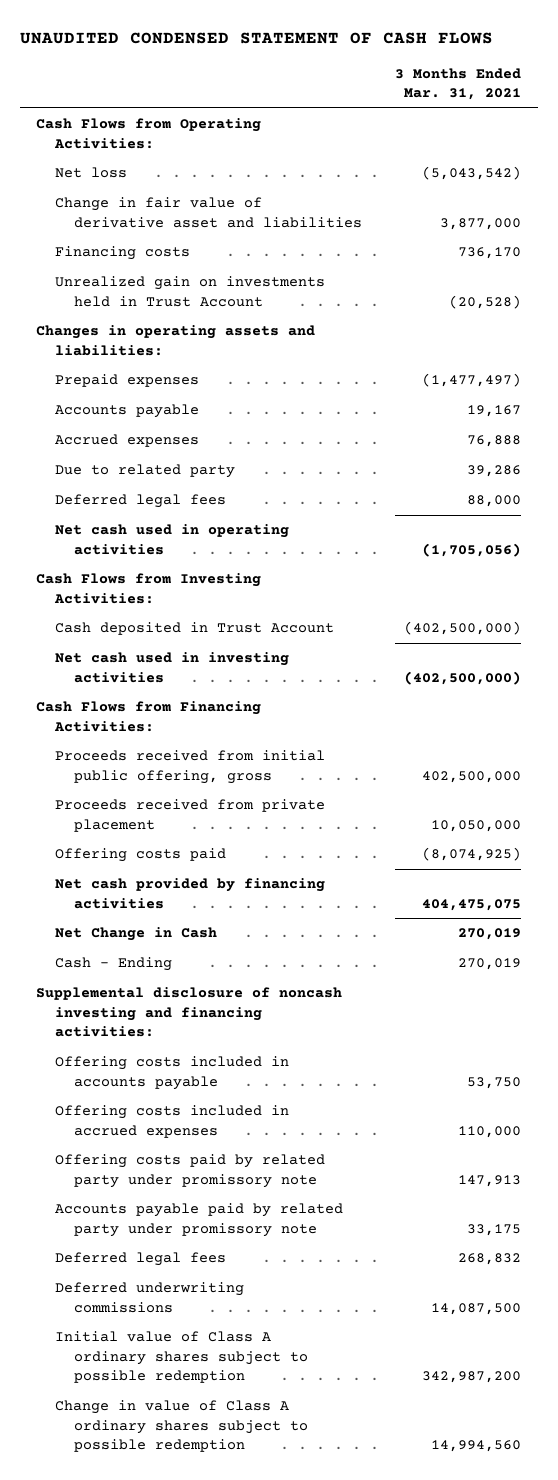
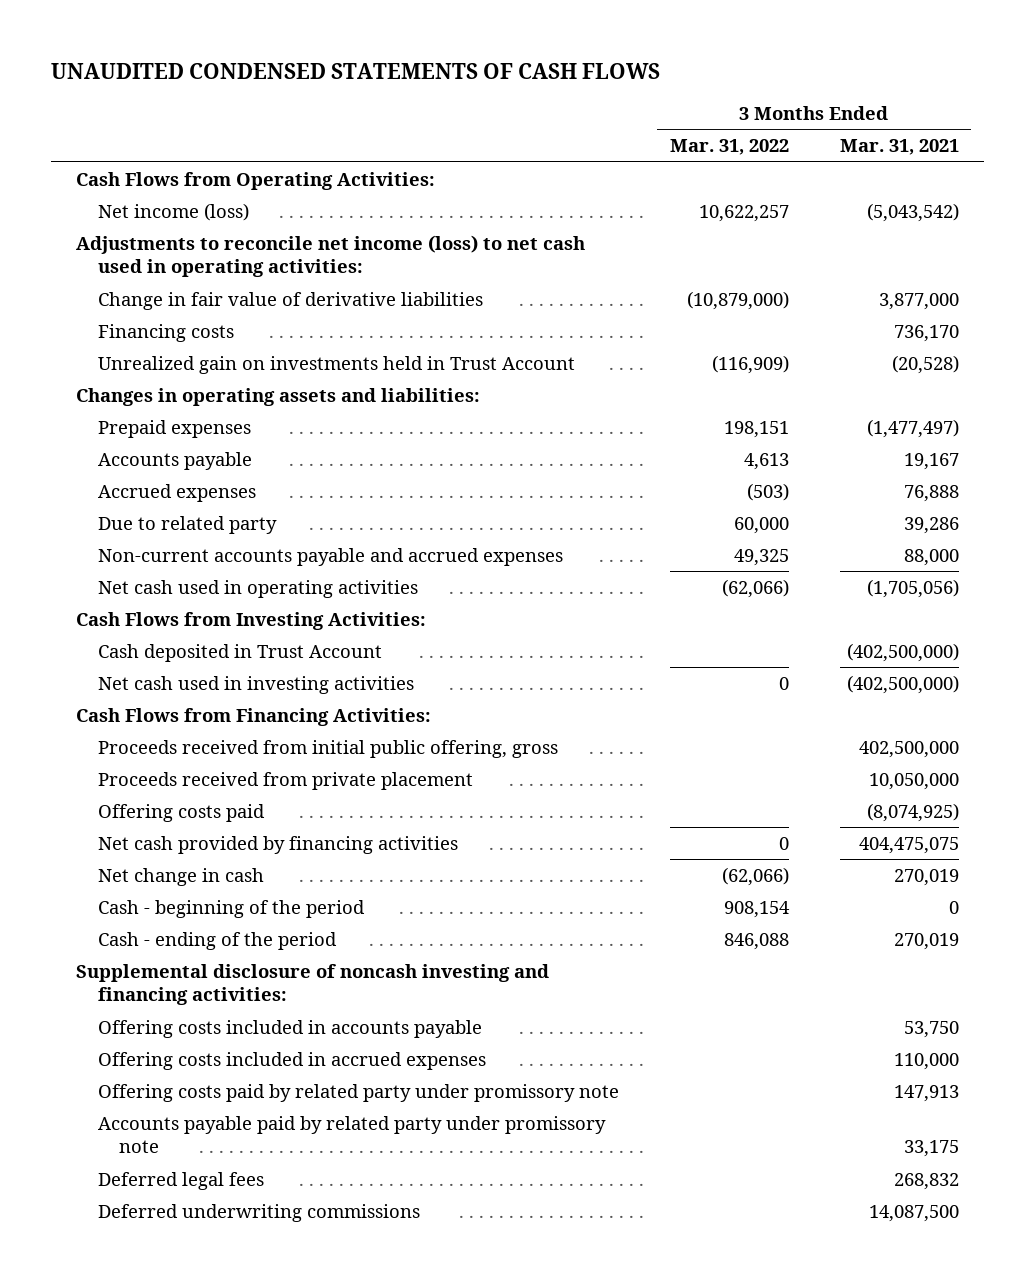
[19,32,493,45] UNAUDITED CONDENSED STATEMENT OF CASH FLOWS -> [50,63,660,80] UNAUDITED CONDENSED STATEMENTS OF CASH FLOWS
none -> [669,139,789,156] Mar. 31, 2022
[55,167,128,179] Net loss -> [97,202,249,221] Net income (loss)
none -> [76,234,586,278] Adjustments to reconcile net income (loss) to net cash used in operating activities:
[55,197,363,228] Change in fair value of derivative asset and liabilities -> [97,291,483,310] Change in fair value of derivative liabilities
[55,494,227,509] Deferred legal fees -> none
none -> [97,547,563,566] Non-current accounts payable and accrued expenses
[55,927,218,942] Net Change in Cash -> [97,867,264,886] Net change in cash
none -> [97,899,365,918] Cash - beginning of the period
[55,957,173,972] Cash - Ending -> [97,931,337,950] Cash - ending of the period
[55,1331,309,1384] Initial value of Class A ordinary shares subject to possible redemption -> none
[55,1400,309,1453] Change in value of Class A ordinary shares subject to possible redemption -> none

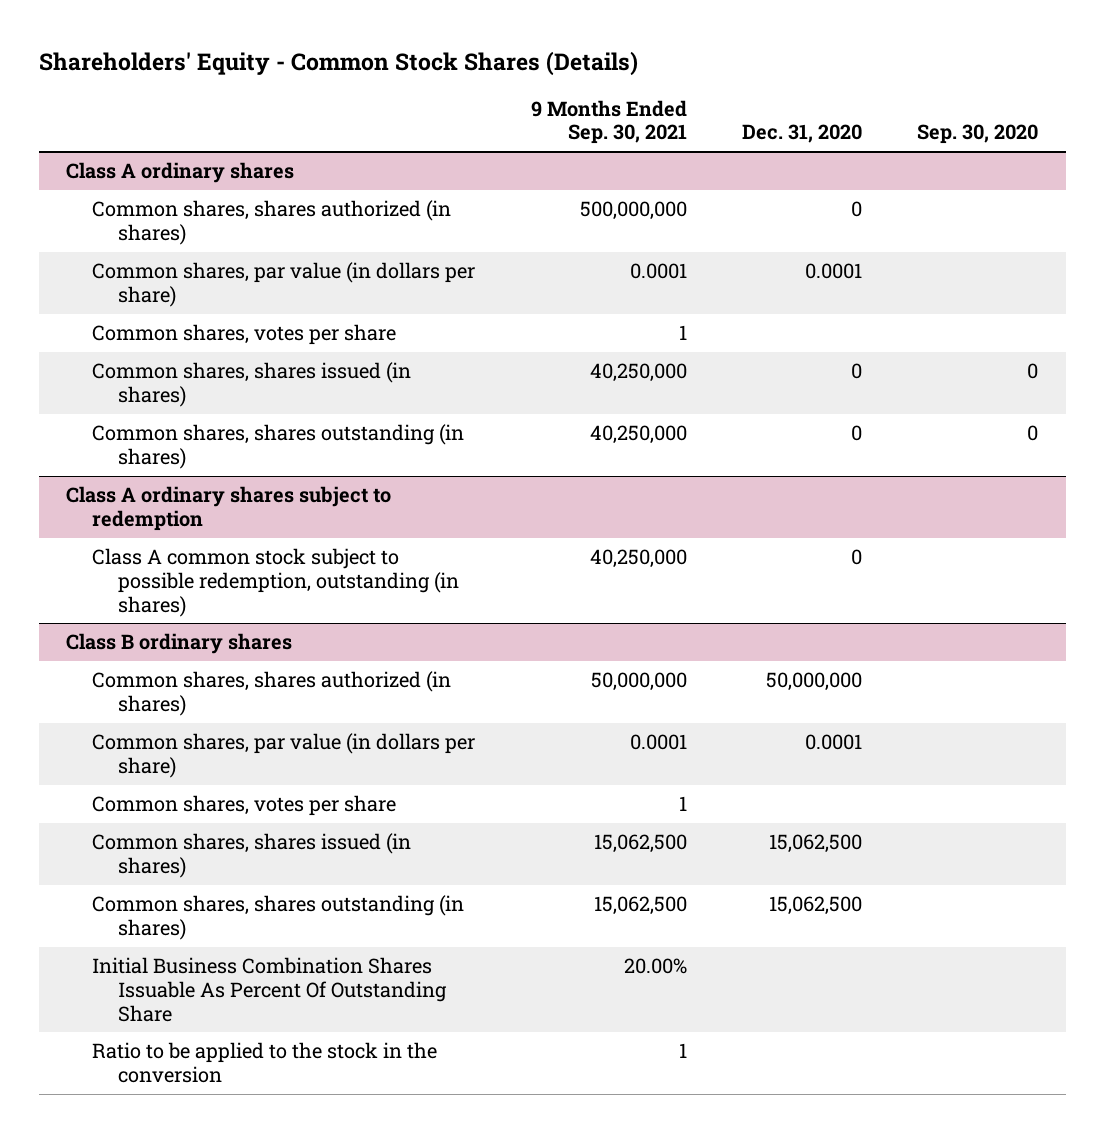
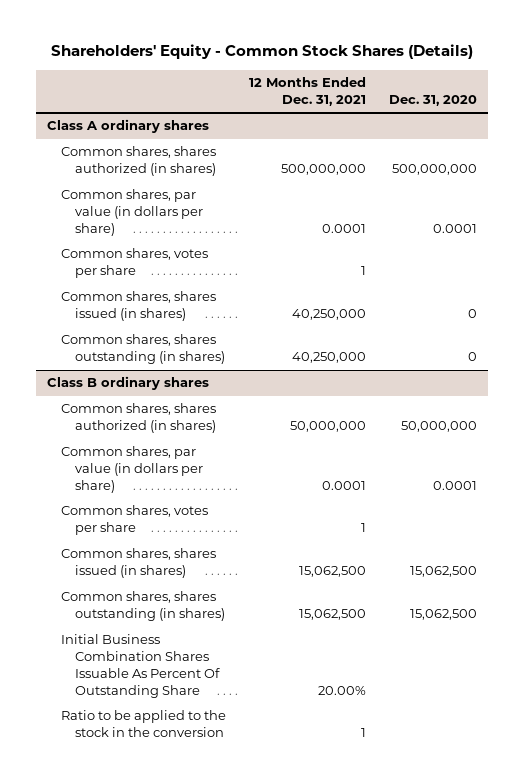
[530,99,687,145] 9 Months Ended Sep. 30, 2021 -> none
[917,124,1039,145] Sep. 30, 2020 -> none
none -> [249,77,367,107] 12 Months Ended Dec. 31, 2021
[850,201,862,218] 0 -> [392,164,478,176] 500,000,000
[66,486,392,531] Class A ordinary shares subject to redemption -> none
[92,548,459,617] Class A common stock subject to possible redemption, outstanding (in shares) -> none

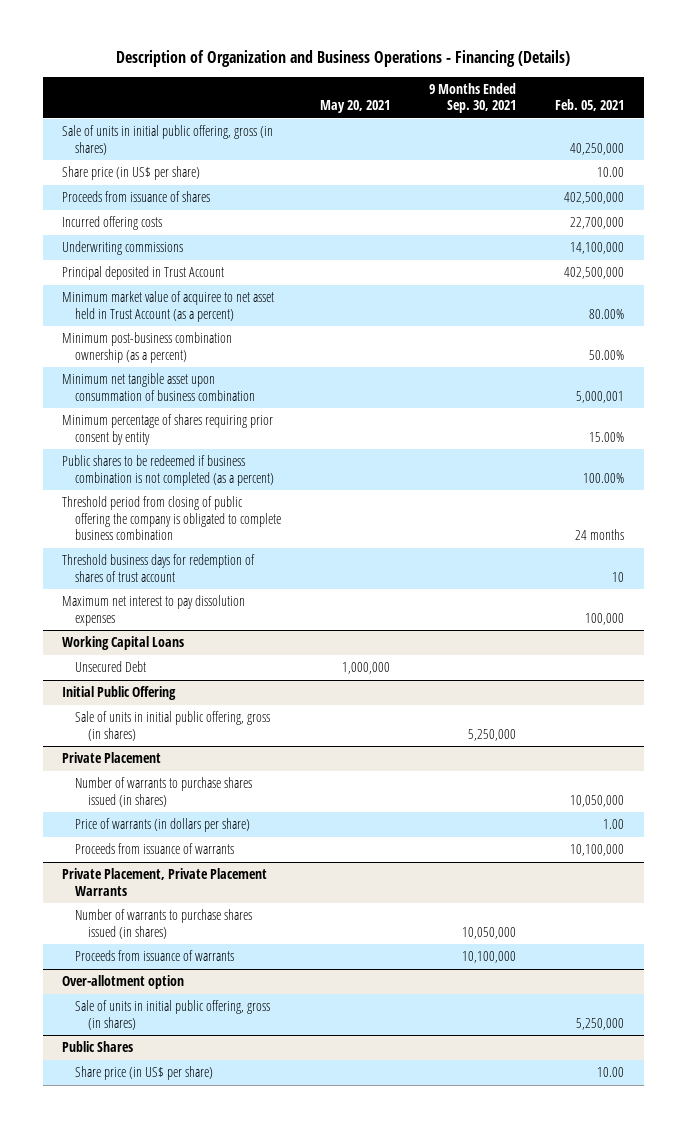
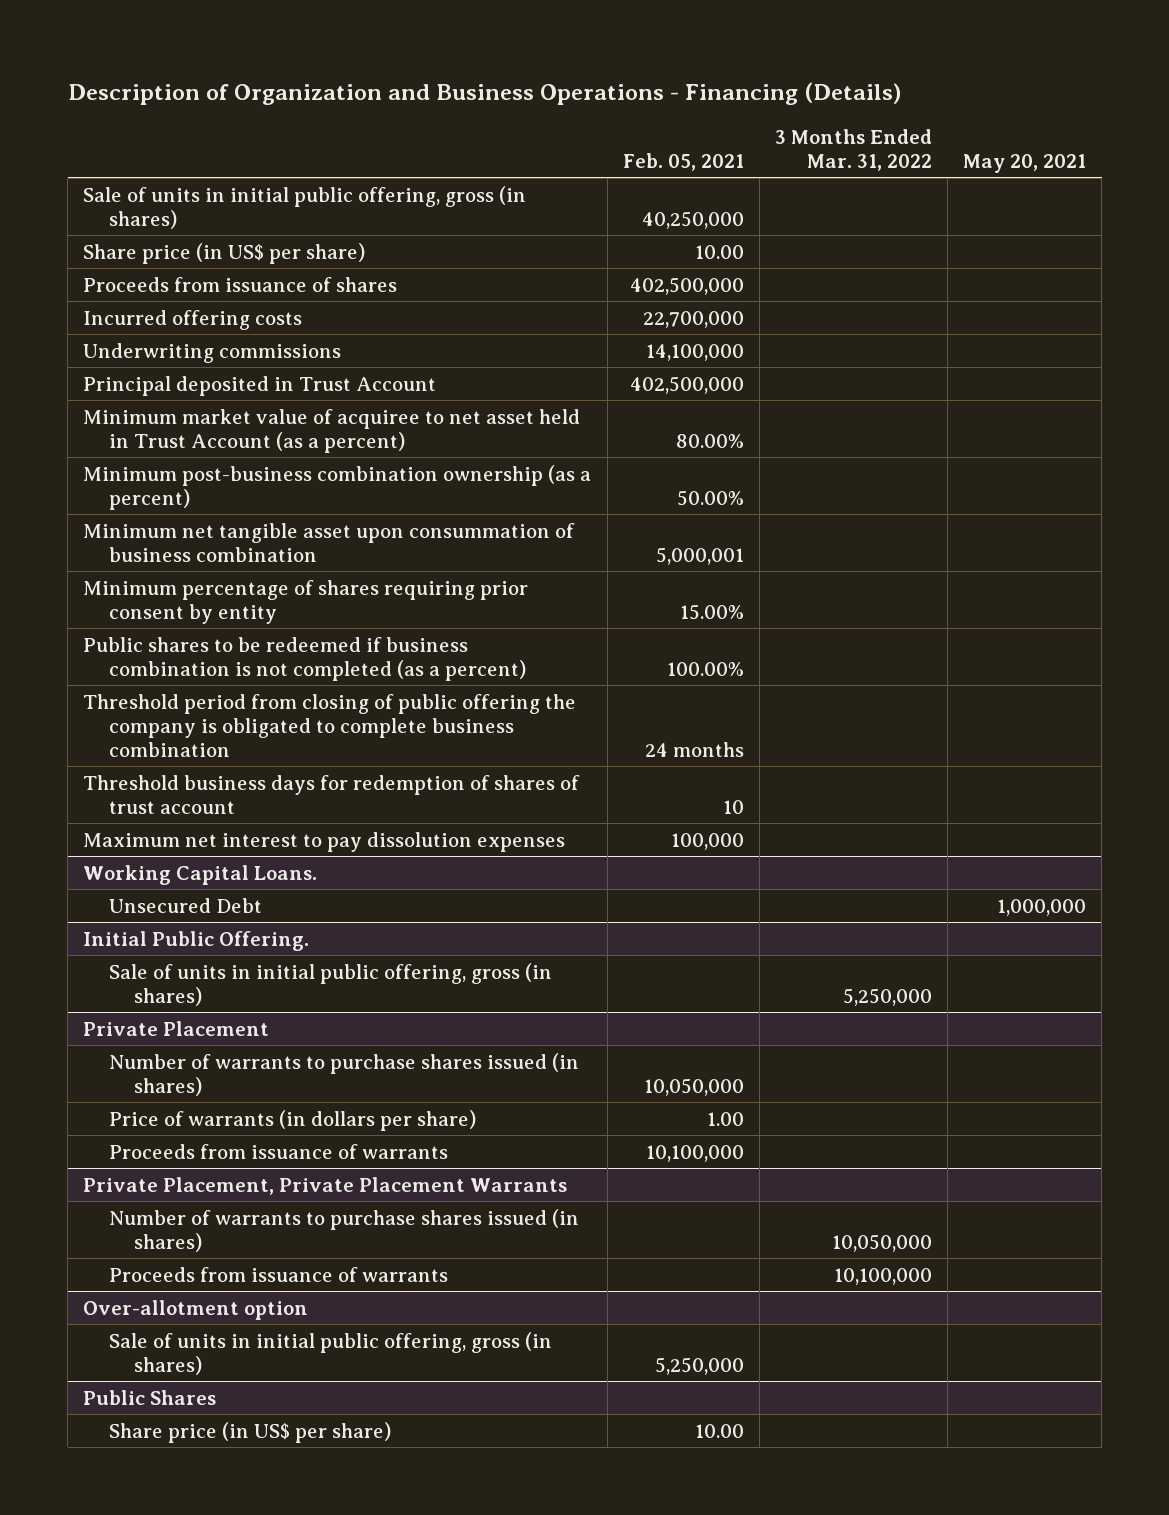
[429,82,517,114] 9 Months Ended Sep. 30, 2021 -> none
none -> [774,128,932,171] 3 Months Ended Mar. 31, 2022
[62,636,185,651] Working Capital Loans -> [83,864,318,885] Working Capital Loans.
[62,686,177,701] Initial Public Offering -> [83,930,310,951] Initial Public Offering.

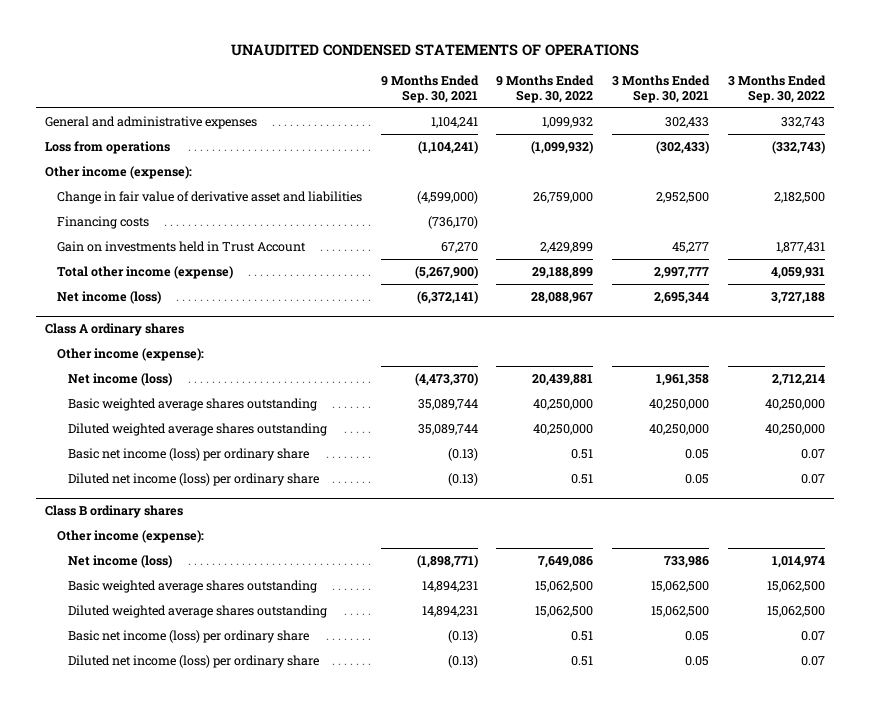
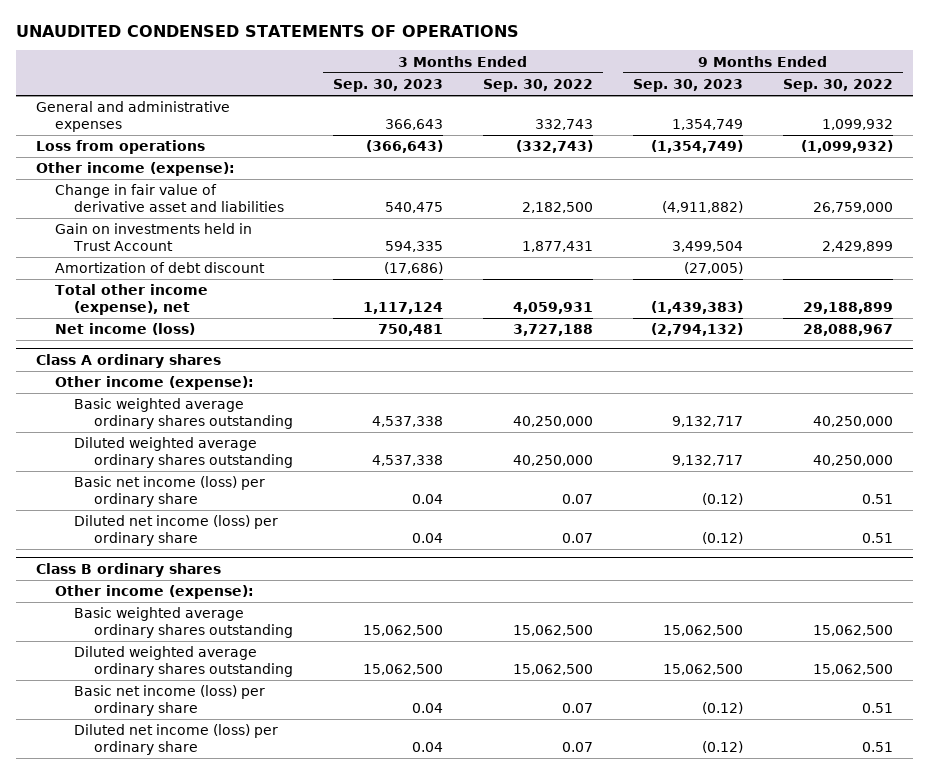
[380,74,479,103] 9 Months Ended Sep. 30, 2021 -> none
[612,74,711,103] 3 Months Ended Sep. 30, 2021 -> none
none -> [332,78,443,92] Sep. 30, 2023
none -> [632,78,743,92] Sep. 30, 2023
[56,215,149,229] Financing costs -> none
none -> [55,262,266,274] Amortization of debt discount
[56,265,233,279] Total other income (expense) -> [55,284,209,316] Total other income (expense), net
[68,372,173,386] Net income (loss) -> none
[68,397,318,411] Basic weighted average shares outstanding -> [74,398,293,430] Basic weighted average ordinary shares outstanding
[68,422,328,436] Diluted weighted average shares outstanding -> [74,437,293,469] Diluted weighted average ordinary shares outstanding
[68,554,173,568] Net income (loss) -> none
[68,579,318,593] Basic weighted average shares outstanding -> [74,607,293,639] Basic weighted average ordinary shares outstanding
[68,604,328,618] Diluted weighted average shares outstanding -> [74,646,293,678] Diluted weighted average ordinary shares outstanding

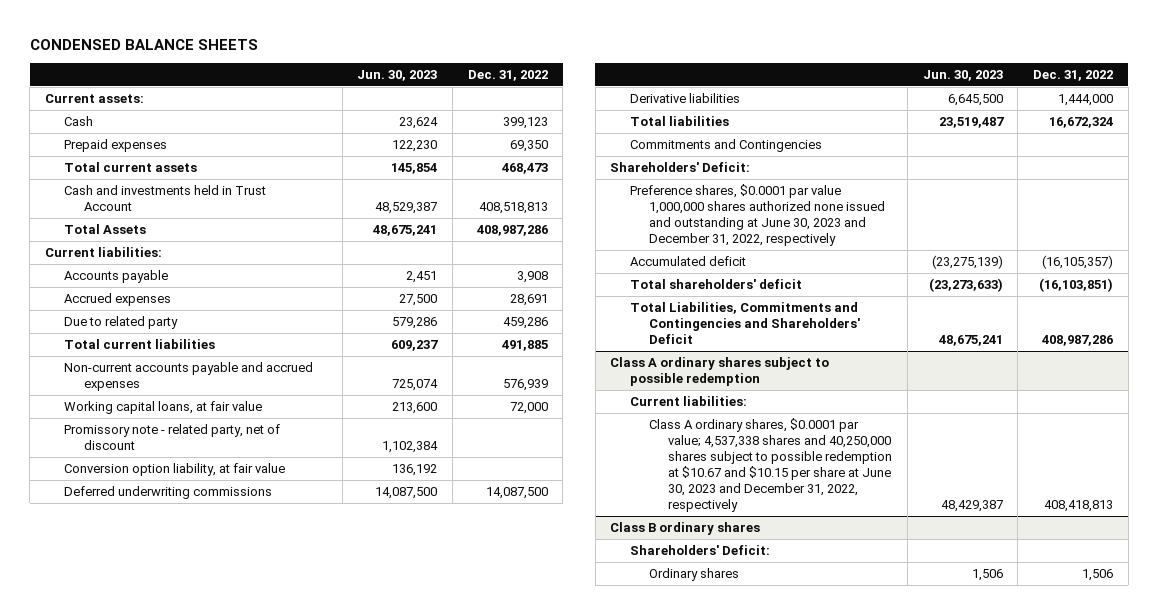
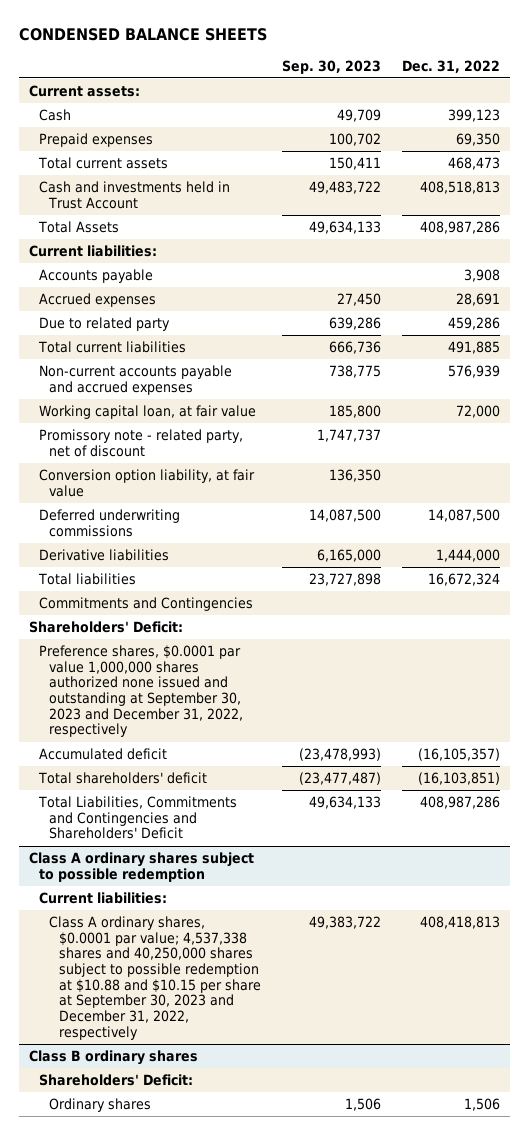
[357,69,438,81] Jun. 30, 2023 -> none
none -> [281,59,381,74] Sep. 30, 2023
[64,400,263,414] Working capital loans, at fair value -> [39,405,257,420] Working capital loan, at fair value
[629,183,885,247] Preference shares, $0.0001 par value 1,000,000 shares authorized none issued and outstanding at June 30, 2023 and December 31, 2022, respectively -> [39,645,244,738] Preference shares, $0.0001 par value 1,000,000 shares authorized none issued and outstanding at September 30, 2023 and December 31, 2022, respectively
[648,417,893,513] Class A ordinary shares, $0.0001 par value; 4,537,338 shares and 40,250,000 shares subject to possible redemption at $10.67 and $10.15 per share at June 30, 2023 and December 31, 2022, respectively -> [49,916,262,1040] Class A ordinary shares, $0.0001 par value; 4,537,338 shares and 40,250,000 shares subject to possible redemption at $10.88 and $10.15 per share at September 30, 2023 and December 31, 2022, respectively

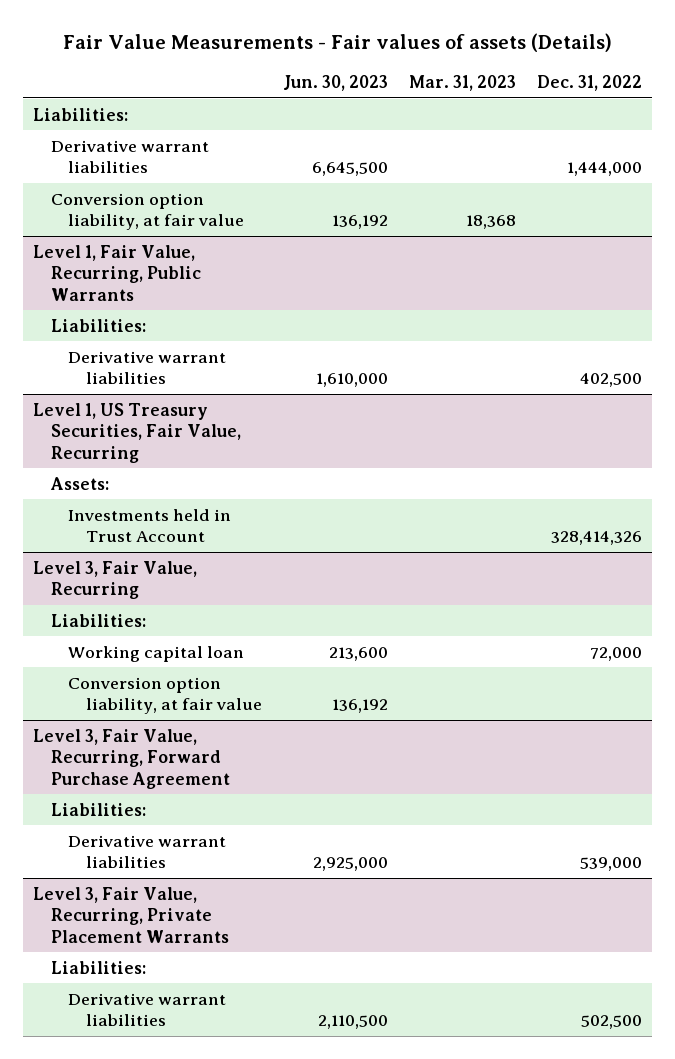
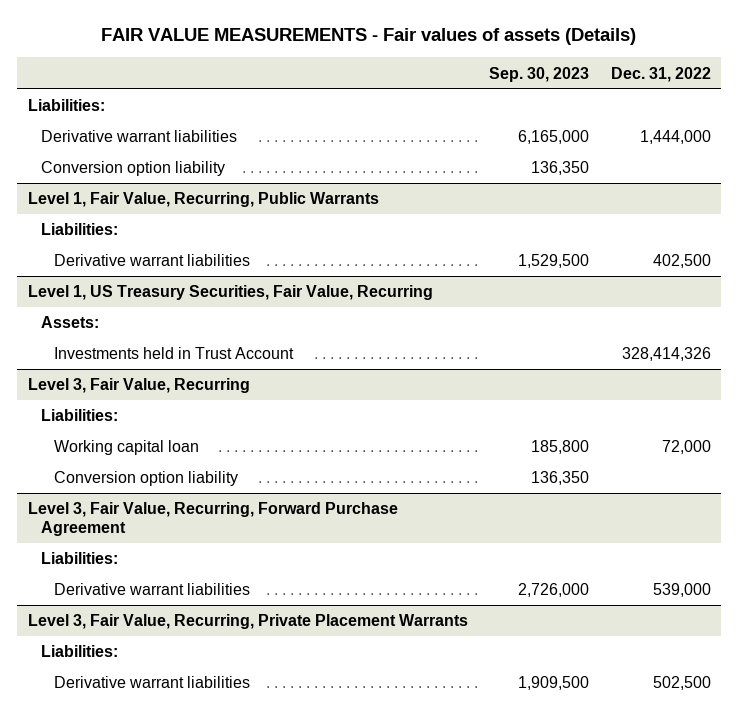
[63,33,613,53] Fair Value Measurements - Fair values of assets (Details) -> [101,28,637,46] FAIR VALUE MEASUREMENTS - Fair values of assets (Details)
[282,75,388,92] Jun. 30, 2023 -> none
[408,75,516,92] Mar. 31, 2023 -> none
none -> [489,66,590,82] Sep. 30, 2023
[50,192,245,231] Conversion option liability, at fair value -> [40,161,225,177] Conversion option liability
[68,676,263,715] Conversion option liability, at fair value -> [54,471,239,487] Conversion option liability

